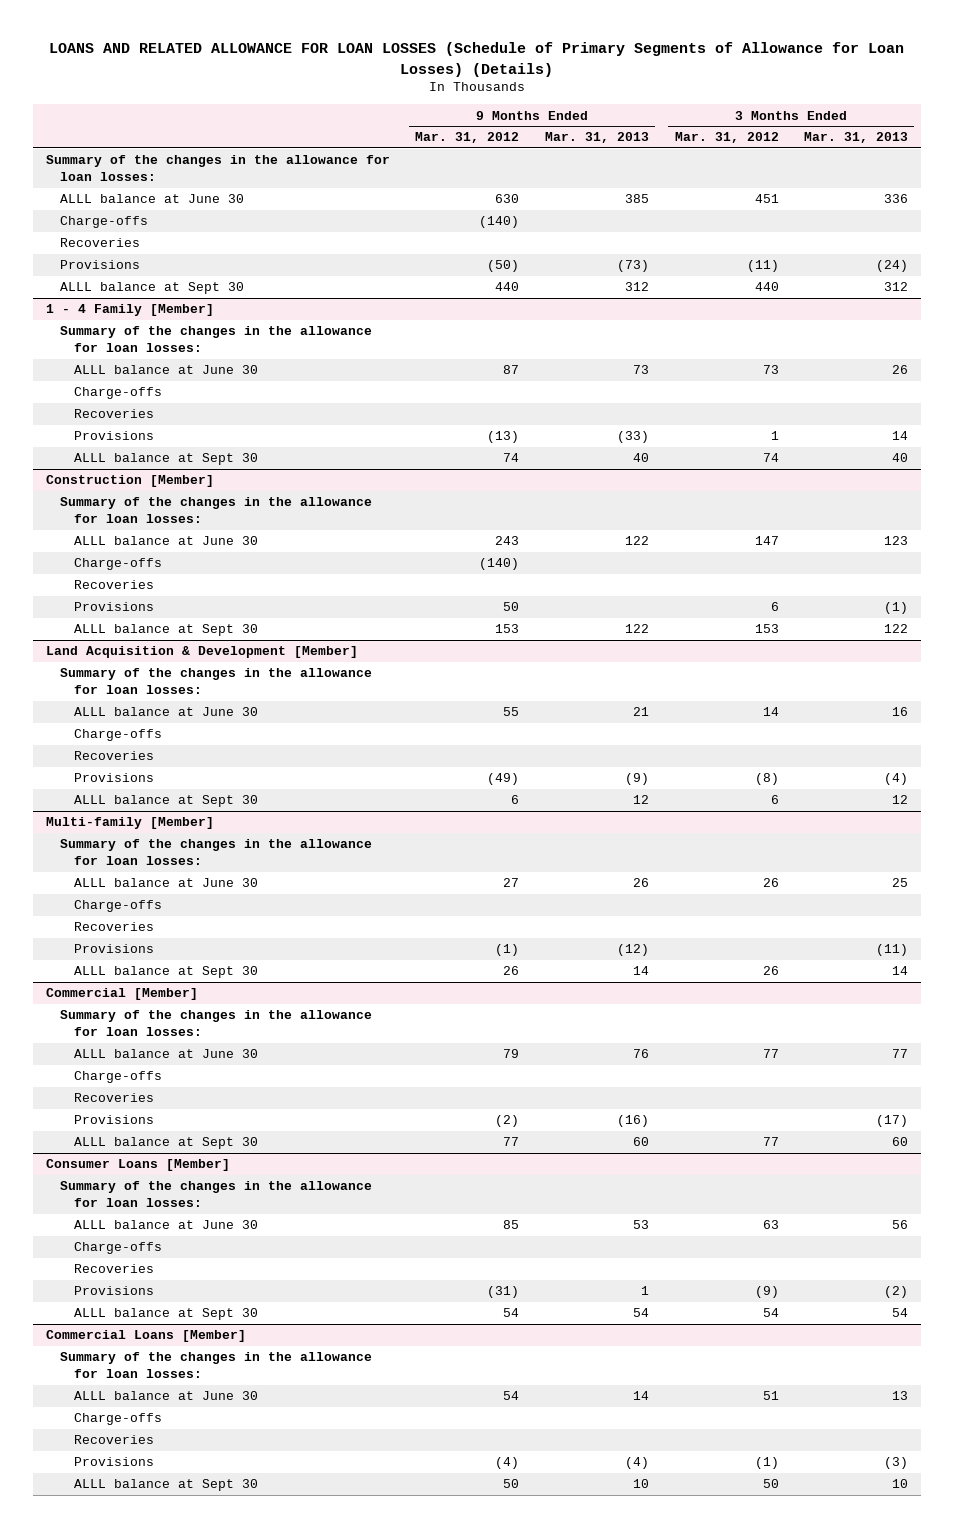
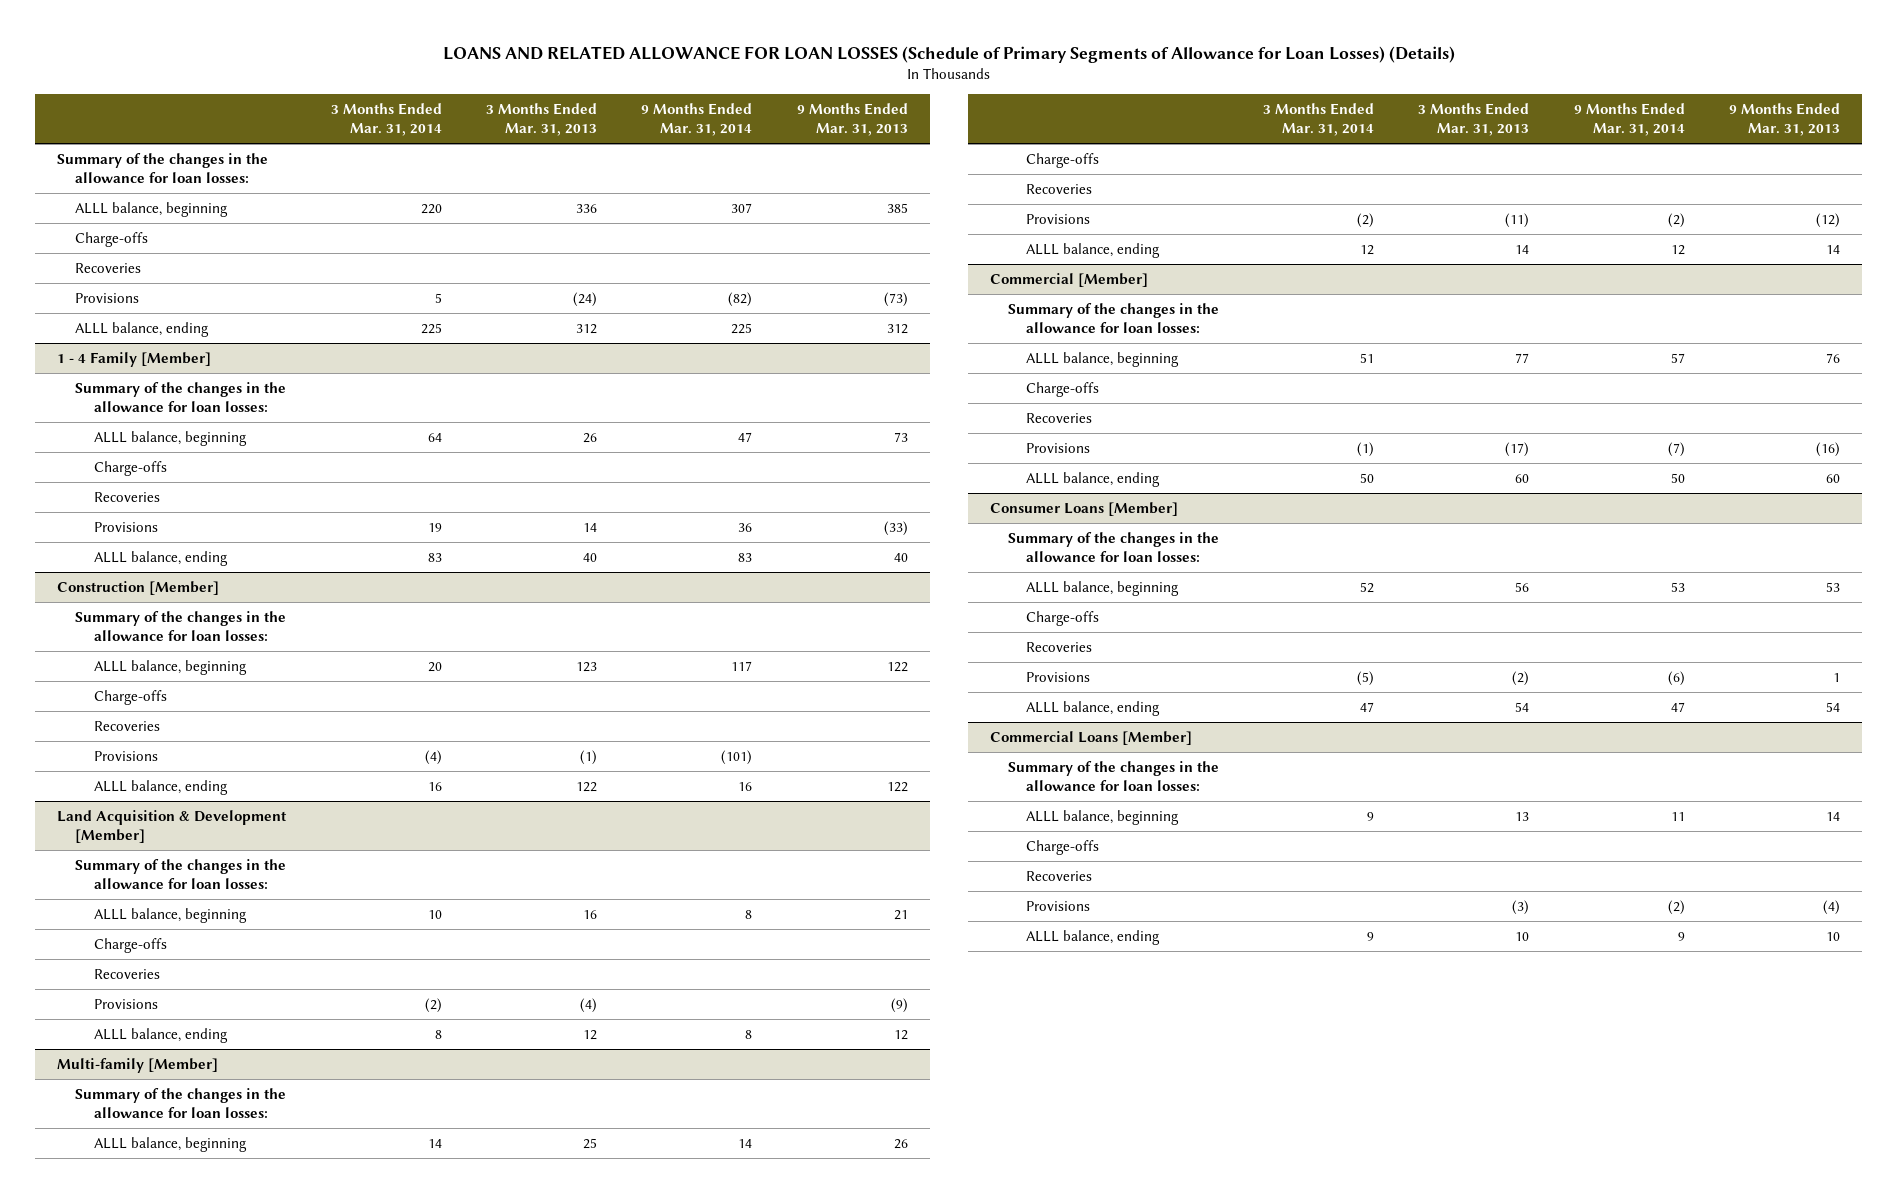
[415,132,520,144] Mar. 31, 2012 -> none
[674,132,779,144] Mar. 31, 2012 -> none
none -> [330,103,442,137] 3 Months Ended Mar. 31, 2014
none -> [641,103,753,137] 9 Months Ended Mar. 31, 2014
[59,194,244,204] ALLL balance at June 30 -> [75,202,229,218] ALLL balance, beginning
[59,282,244,295] ALLL balance at Sept 30 -> [75,322,210,338] ALLL balance, ending
[73,365,258,375] ALLL balance at June 30 -> [93,431,247,447] ALLL balance, beginning
[73,453,258,466] ALLL balance at Sept 30 -> [93,551,228,567] ALLL balance, ending
[73,536,258,546] ALLL balance at June 30 -> [93,660,247,676] ALLL balance, beginning
[73,624,258,637] ALLL balance at Sept 30 -> [93,780,228,796] ALLL balance, ending
[73,707,258,717] ALLL balance at June 30 -> [93,908,247,924] ALLL balance, beginning
[73,795,258,808] ALLL balance at Sept 30 -> [93,1028,228,1044] ALLL balance, ending
[73,878,258,888] ALLL balance at June 30 -> [93,1137,247,1153] ALLL balance, beginning
[73,966,258,979] ALLL balance at Sept 30 -> [1026,243,1161,259] ALLL balance, ending
[73,1049,258,1059] ALLL balance at June 30 -> [1026,352,1180,368] ALLL balance, beginning
[73,1137,258,1150] ALLL balance at Sept 30 -> [1026,472,1161,488] ALLL balance, ending
[73,1220,258,1230] ALLL balance at June 30 -> [1026,581,1180,597] ALLL balance, beginning
[73,1308,258,1321] ALLL balance at Sept 30 -> [1026,701,1161,717] ALLL balance, ending
[73,1391,258,1401] ALLL balance at June 30 -> [1026,810,1180,826] ALLL balance, beginning
[73,1479,258,1492] ALLL balance at Sept 30 -> [1026,930,1161,946] ALLL balance, ending

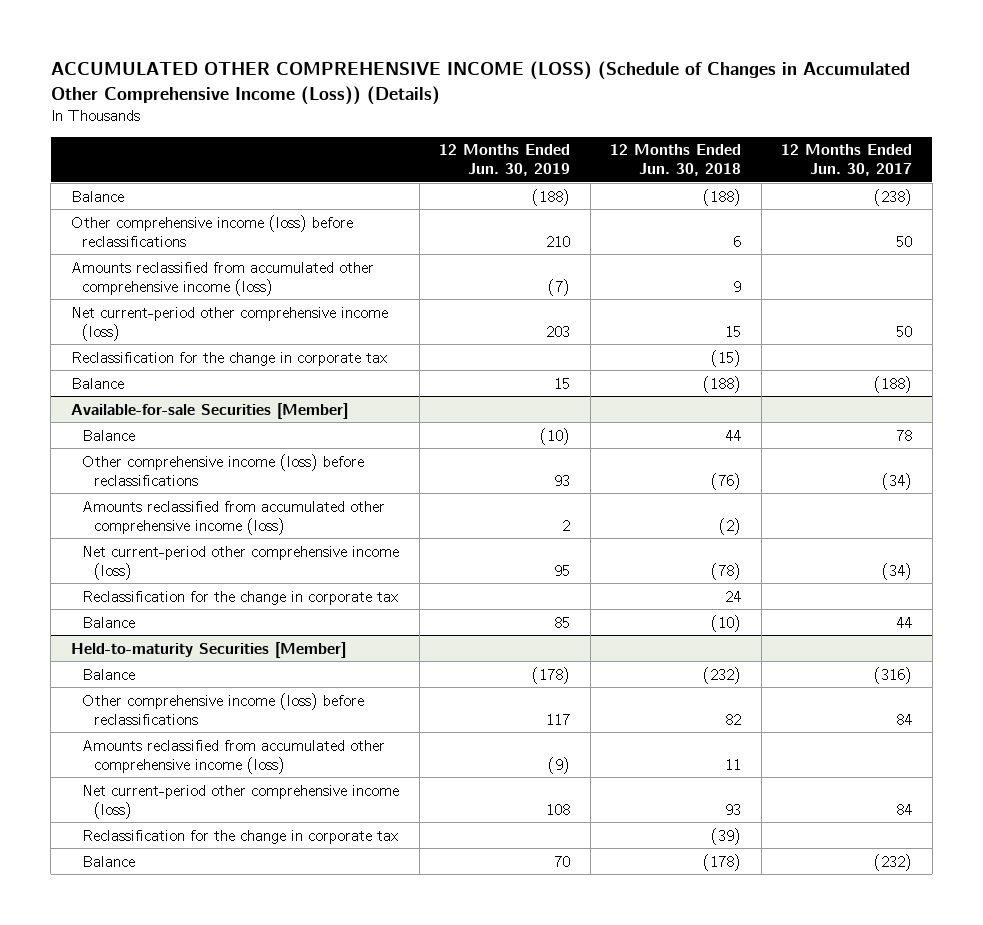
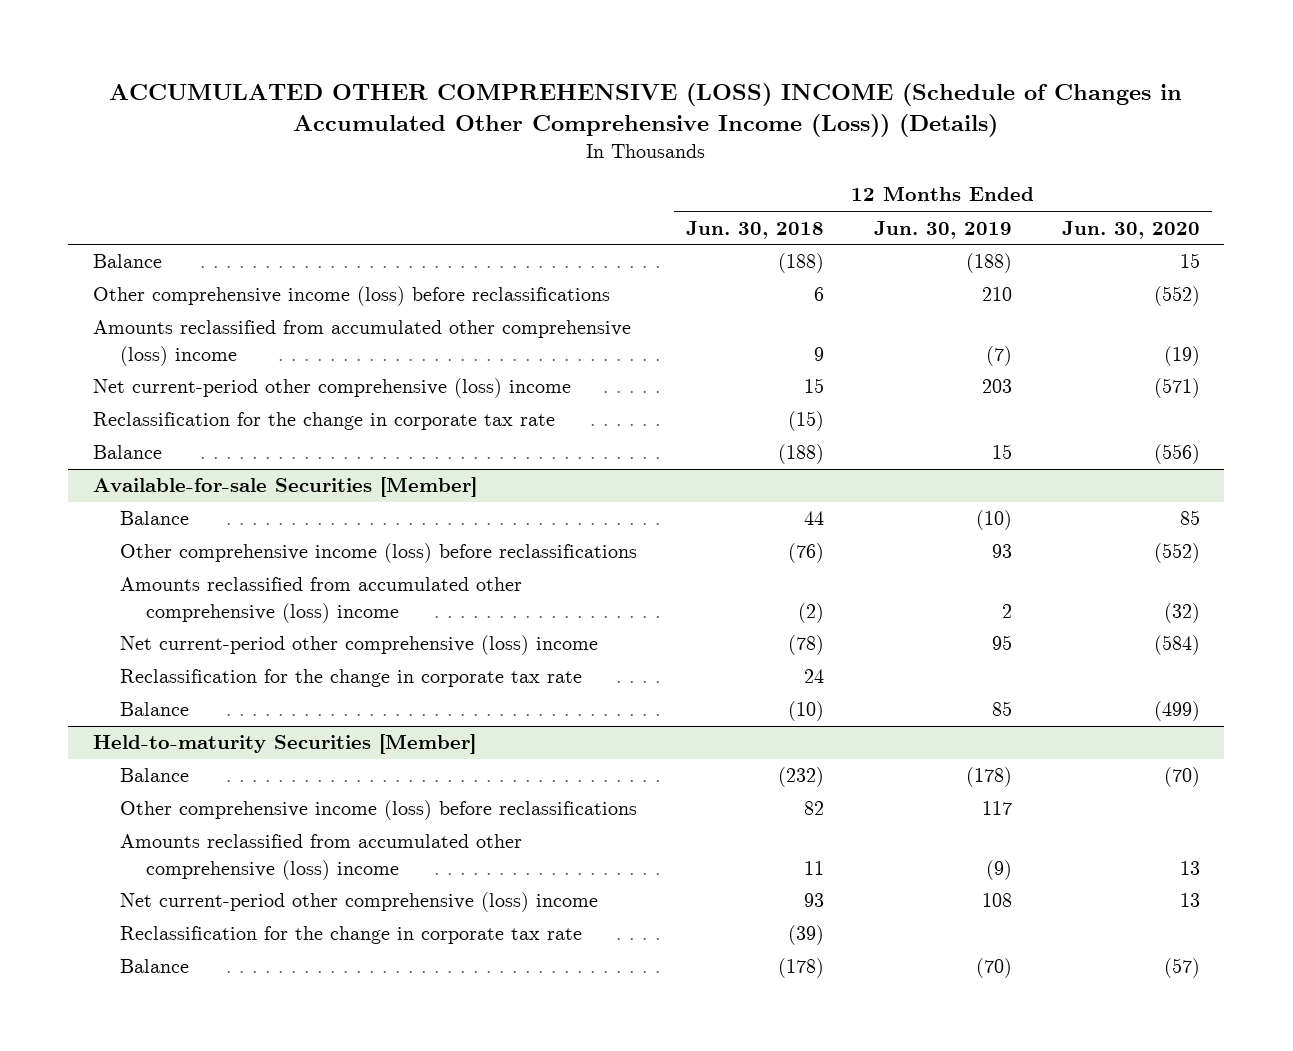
[50,61,910,105] ACCUMULATED OTHER COMPREHENSIVE INCOME (LOSS) (Schedule of Changes in Accumulated Other Comprehensive Income (Loss)) (Details) -> [109,82,1183,137] ACCUMULATED OTHER COMPREHENSIVE (LOSS) INCOME (Schedule of Changes in Accumulated Other Comprehensive Income (Loss)) (Details)
[781,144,913,177] 12 Months Ended Jun. 30, 2017 -> none
none -> [1061,220,1200,239] Jun. 30, 2020
[70,261,374,296] Amounts reclassified from accumulated other comprehensive income (loss) -> [93,320,632,366] Amounts reclassified from accumulated other comprehensive (loss) income
[70,306,388,341] Net current-period other comprehensive income (loss) -> [93,378,572,399] Net current-period other comprehensive (loss) income
[70,351,387,366] Reclassification for the change in corporate tax -> [93,412,556,431] Reclassification for the change in corporate tax rate
[82,500,386,535] Amounts reclassified from accumulated other comprehensive income (loss) -> [119,577,522,623] Amounts reclassified from accumulated other comprehensive (loss) income
[82,545,400,580] Net current-period other comprehensive income (loss) -> [119,635,598,656] Net current-period other comprehensive (loss) income
[82,590,399,605] Reclassification for the change in corporate tax -> [119,669,582,688] Reclassification for the change in corporate tax rate
[82,739,386,774] Amounts reclassified from accumulated other comprehensive income (loss) -> [119,834,522,880] Amounts reclassified from accumulated other comprehensive (loss) income
[82,784,400,819] Net current-period other comprehensive income (loss) -> [119,892,598,913] Net current-period other comprehensive (loss) income
[82,829,399,844] Reclassification for the change in corporate tax -> [119,926,582,945] Reclassification for the change in corporate tax rate
[554,855,571,867] 70 -> [975,958,1012,979] (70)

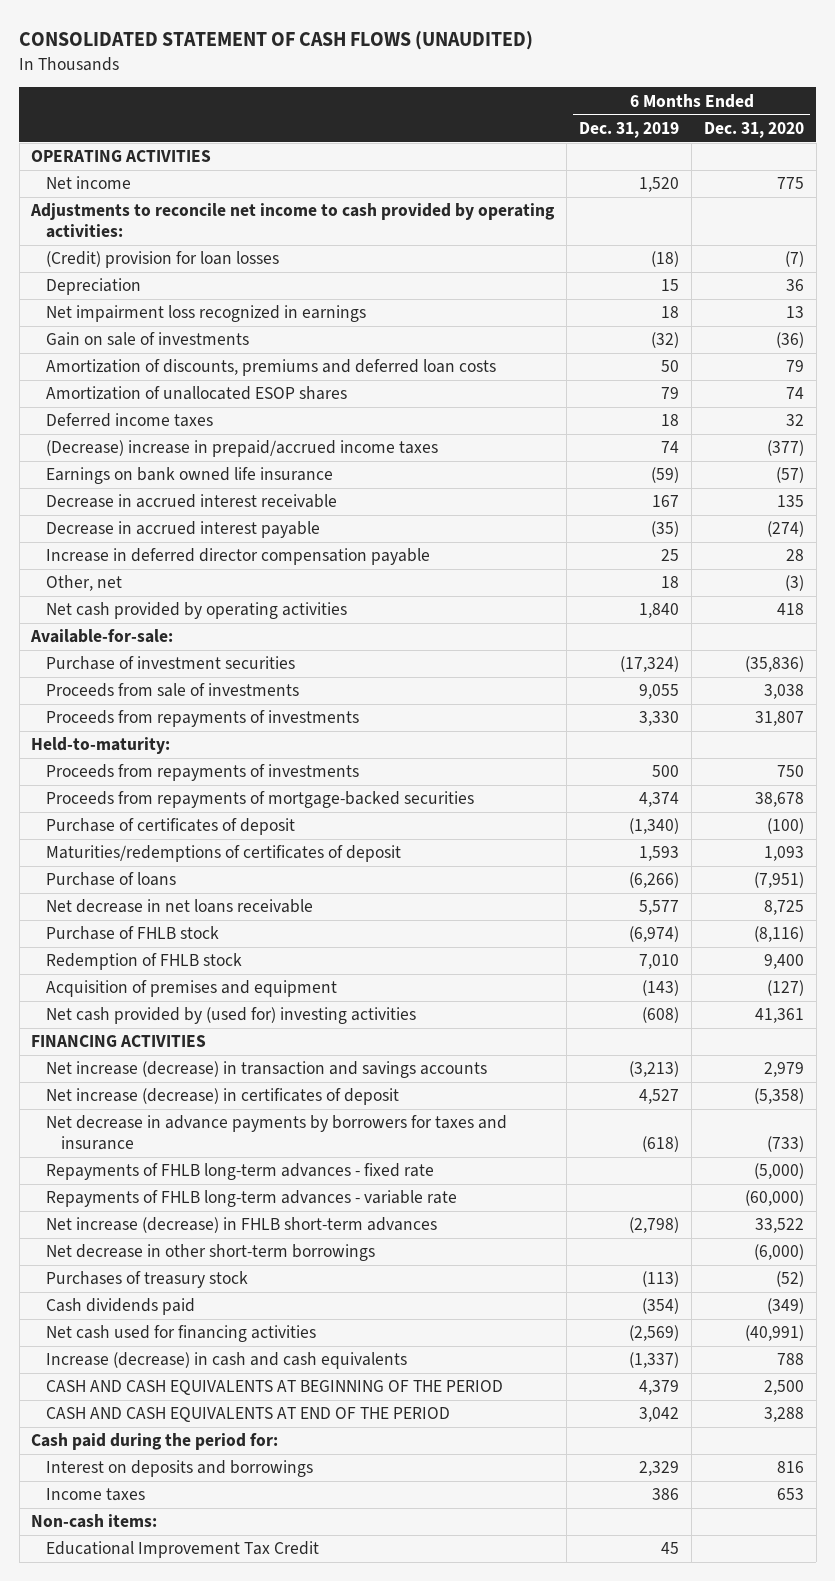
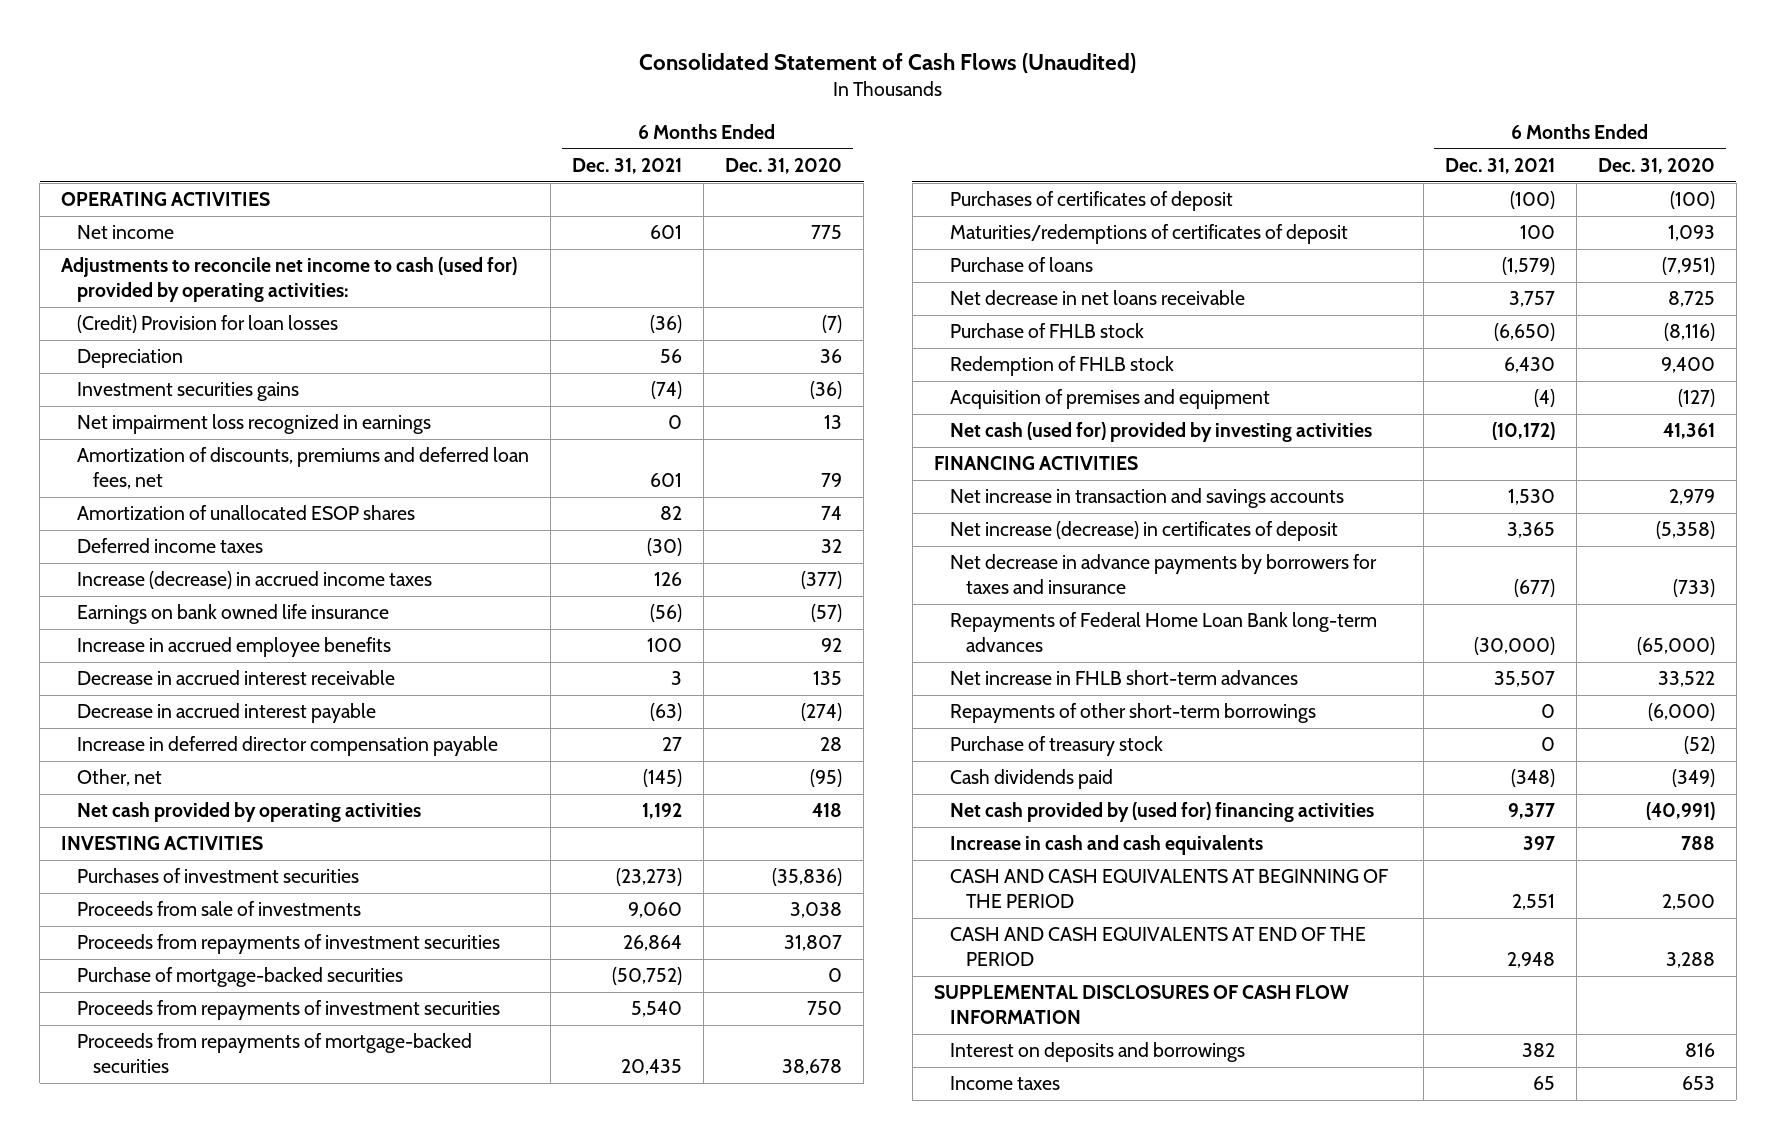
[19,31,534,51] CONSOLIDATED STATEMENT OF CASH FLOWS (UNAUDITED) -> [639,52,1137,73] Consolidated Statement of Cash Flows (Unaudited)
[579,122,680,139] Dec. 31, 2019 -> none
none -> [572,157,683,174] Dec. 31, 2021
[30,203,556,239] Adjustments to reconcile net income to cash provided by operating activities: -> [61,257,518,303] Adjustments to reconcile net income to cash (used for) provided by operating activities:
[46,251,280,269] (Credit) provision for loan losses -> [77,315,339,334] (Credit) Provision for loan losses
none -> [77,382,300,402] Investment securities gains
[46,332,250,347] Gain on sale of investments -> none
[46,359,497,377] Amortization of discounts, premiums and deferred loan costs -> [77,447,530,490] Amortization of discounts, premiums and deferred loan fees, net
[46,440,439,458] (Decrease) increase in prepaid/accrued income taxes -> [77,571,433,590] Increase (decrease) in accrued income taxes
none -> [77,637,392,658] Increase in accrued employee benefits
[784,575,804,592] (3) -> [810,769,843,788] (95)
[30,629,174,644] Available-for-sale: -> none
none -> [61,836,264,851] INVESTING ACTIVITIES
[46,656,296,671] Purchase of investment securities -> [77,868,360,884] Purchases of investment securities
[31,737,171,755] Held-to-maturity: -> none
[46,710,360,728] Proceeds from repayments of investments -> [77,934,501,955] Proceeds from repayments of investment securities
none -> [77,967,404,988] Purchase of mortgage-backed securities
[46,764,360,782] Proceeds from repayments of investments -> [77,1000,501,1021] Proceeds from repayments of investment securities
[46,818,296,836] Purchase of certificates of deposit -> [949,191,1233,212] Purchases of certificates of deposit
[46,1007,417,1025] Net cash provided by (used for) investing activities -> [949,422,1372,443] Net cash (used for) provided by investing activities
[46,1061,488,1079] Net increase (decrease) in transaction and savings accounts -> [949,488,1344,509] Net increase in transaction and savings accounts
[46,1163,435,1181] Repayments of FHLB long-term advances - fixed rate -> none
[46,1190,458,1208] Repayments of FHLB long-term advances - variable rate -> none
none -> [949,612,1377,653] Repayments of Federal Home Loan Bank long-term advances
[46,1217,438,1234] Net increase (decrease) in FHLB short-term advances -> [949,670,1298,686] Net increase in FHLB short-term advances
[46,1244,376,1262] Net decrease in other short-term borrowings -> [949,703,1316,724] Repayments of other short-term borrowings
[46,1271,249,1289] Purchases of treasury stock -> [949,736,1163,757] Purchase of treasury stock
[46,1325,317,1343] Net cash used for financing activities -> [949,802,1374,823] Net cash provided by (used for) financing activities
[46,1352,408,1370] Increase (decrease) in cash and cash equivalents -> [949,835,1263,856] Increase in cash and cash equivalents
[31,1433,279,1451] Cash paid during the period for: -> none
none -> [933,985,1349,1025] SUPPLEMENTAL DISCLOSURES OF CASH FLOW INFORMATION
[31,1514,158,1529] Non-cash items: -> none
[46,1541,320,1559] Educational Improvement Tax Credit -> none

